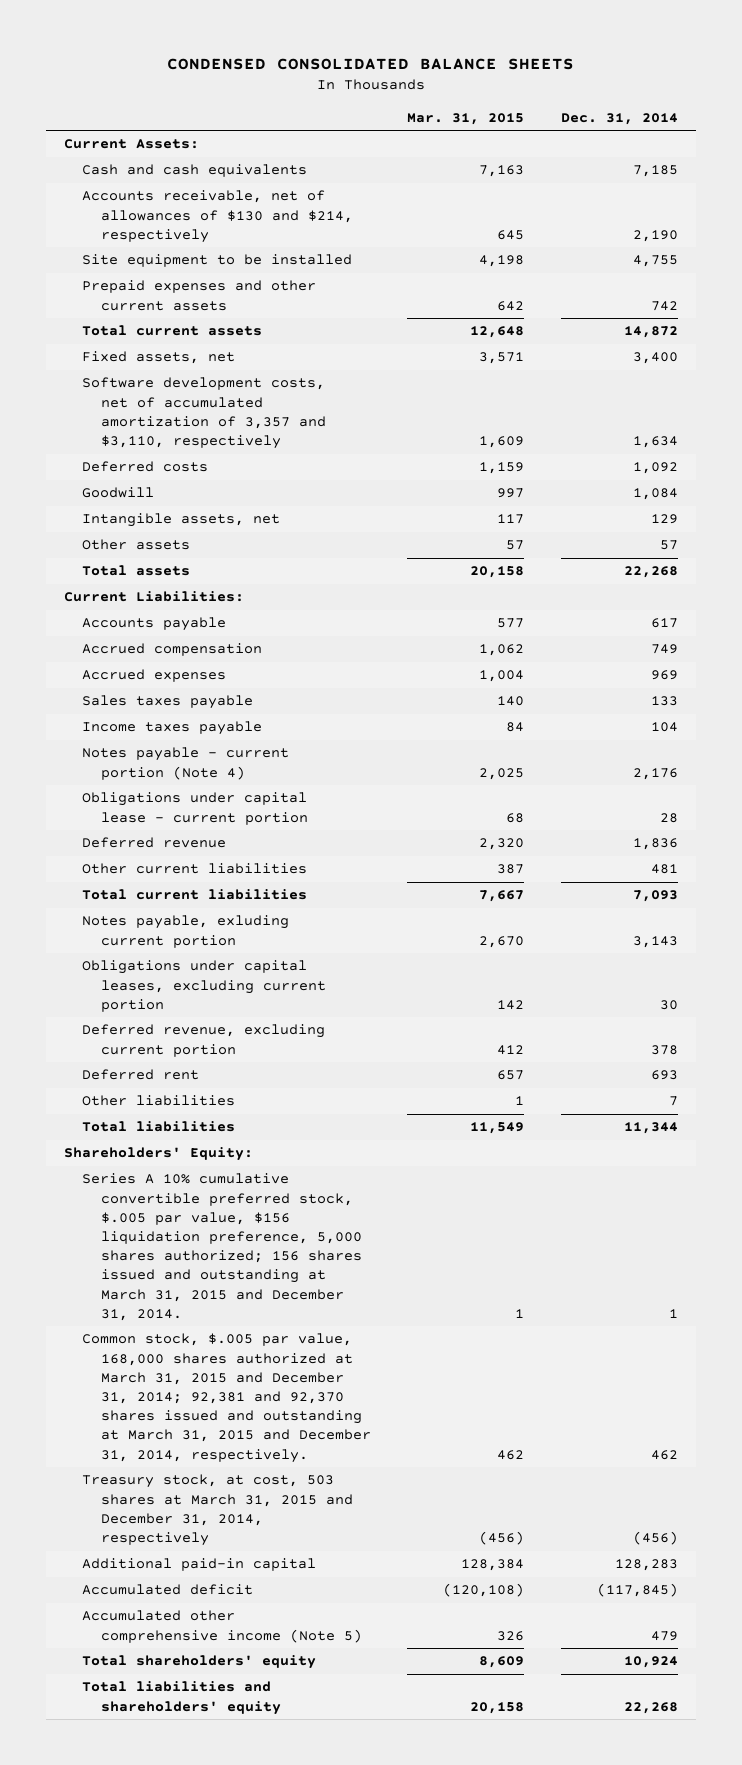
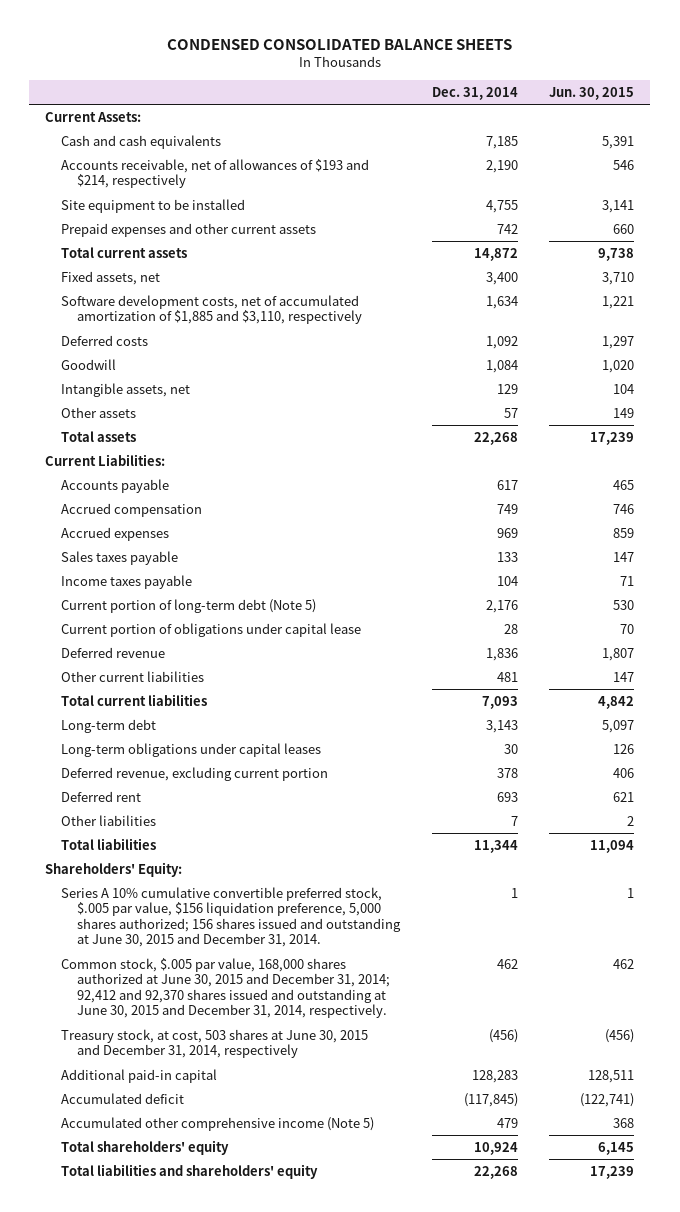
[407,112,525,125] Mar. 31, 2015 -> none
none -> [549,87,635,101] Jun. 30, 2015
[82,190,353,243] Accounts receivable, net of allowances of $130 and $214, respectively -> [61,158,370,189] Accounts receivable, net of allowances of $193 and $214, respectively
[82,377,326,450] Software development costs, net of accumulated amortization of 3,357 and $3,110, respectively -> [61,294,362,325] Software development costs, net of accumulated amortization of $1,885 and $3,110, respectively
[82,747,290,780] Notes payable - current portion (Note 4) -> [61,598,317,613] Current portion of long-term debt (Note 5)
[82,792,308,825] Obligations under capital lease - current portion -> [61,622,362,637] Current portion of obligations under capital lease
[82,915,290,948] Notes payable, exluding current portion -> [61,718,157,733] Long-term debt
[82,960,326,1012] Obligations under capital leases, excluding current portion -> [61,742,322,757] Long-term obligations under capital leases
[82,1173,362,1321] Series A 10% cumulative convertible preferred stock, $.005 par value, $156 liquidation preference, 5,000 shares authorized; 156 shares issued and outstanding at March 31, 2015 and December 31, 2014. -> [61,886,401,948] Series A 10% cumulative convertible preferred stock, $.005 par value, $156 liquidation preference, 5,000 shares authorized; 156 shares issued and outstanding at June 30, 2015 and December 31, 2014.
[82,1333,371,1463] Common stock, $.005 par value, 168,000 shares authorized at March 31, 2015 and December 31, 2014; 92,381 and 92,370 shares issued and outstanding at March 31, 2015 and December 31, 2014, respectively. -> [61,957,390,1019] Common stock, $.005 par value, 168,000 shares authorized at June 30, 2015 and December 31, 2014; 92,412 and 92,370 shares issued and outstanding at June 30, 2015 and December 31, 2014, respectively.
[82,1474,353,1547] Treasury stock, at cost, 503 shares at March 31, 2015 and December 31, 2014, respectively -> [61,1028,369,1059] Treasury stock, at cost, 503 shares at June 30, 2015 and December 31, 2014, respectively

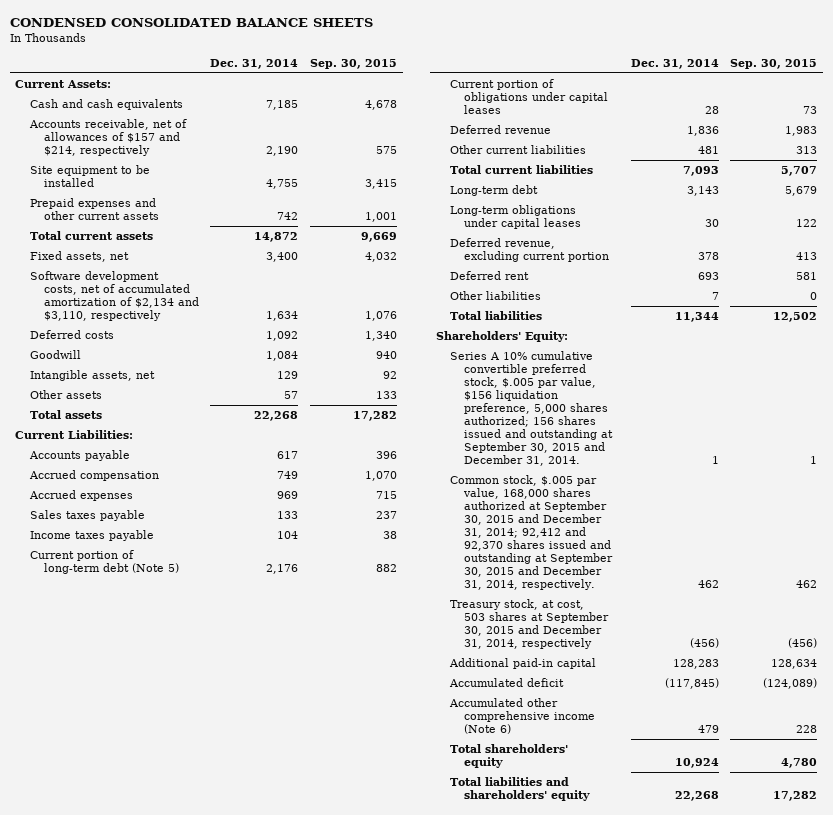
[549,87,635,101] Jun. 30, 2015 -> none
none -> [309,58,397,69] Sep. 30, 2015
[61,158,370,189] Accounts receivable, net of allowances of $193 and $214, respectively -> [28,118,187,156] Accounts receivable, net of allowances of $157 and $214, respectively
[61,294,362,325] Software development costs, net of accumulated amortization of $1,885 and $3,110, respectively -> [29,270,199,321] Software development costs, net of accumulated amortization of $2,134 and $3,110, respectively
[61,622,362,637] Current portion of obligations under capital lease -> [450,78,609,114] Current portion of obligations under capital leases
[61,886,401,948] Series A 10% cumulative convertible preferred stock, $.005 par value, $156 liquidation preference, 5,000 shares authorized; 156 shares issued and outstanding at June 30, 2015 and December 31, 2014. -> [450,350,614,467] Series A 10% cumulative convertible preferred stock, $.005 par value, $156 liquidation preference, 5,000 shares authorized; 156 shares issued and outstanding at September 30, 2015 and December 31, 2014.
[61,957,390,1019] Common stock, $.005 par value, 168,000 shares authorized at June 30, 2015 and December 31, 2014; 92,412 and 92,370 shares issued and outstanding at June 30, 2015 and December 31, 2014, respectively. -> [450,474,614,591] Common stock, $.005 par value, 168,000 shares authorized at September 30, 2015 and December 31, 2014; 92,412 and 92,370 shares issued and outstanding at September 30, 2015 and December 31, 2014, respectively.
[61,1028,369,1059] Treasury stock, at cost, 503 shares at June 30, 2015 and December 31, 2014, respectively -> [450,598,610,649] Treasury stock, at cost, 503 shares at September 30, 2015 and December 31, 2014, respectively
[61,1116,375,1131] Accumulated other comprehensive income (Note 5) -> [449,697,596,734] Accumulated other comprehensive income (Note 6)

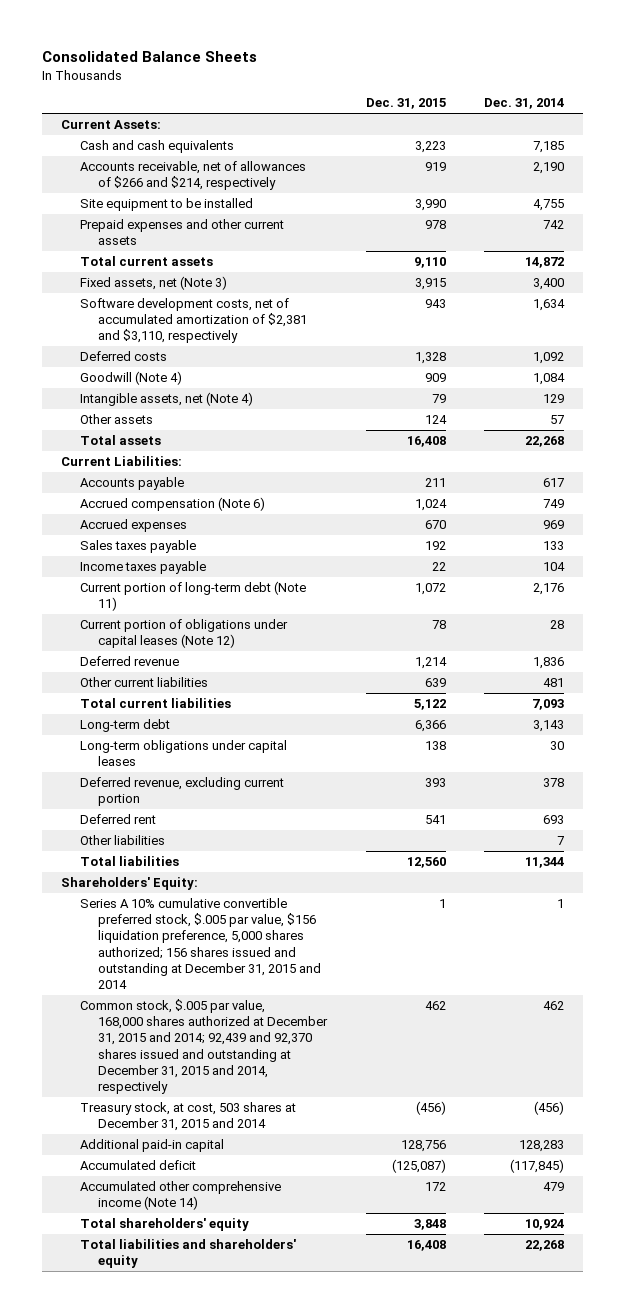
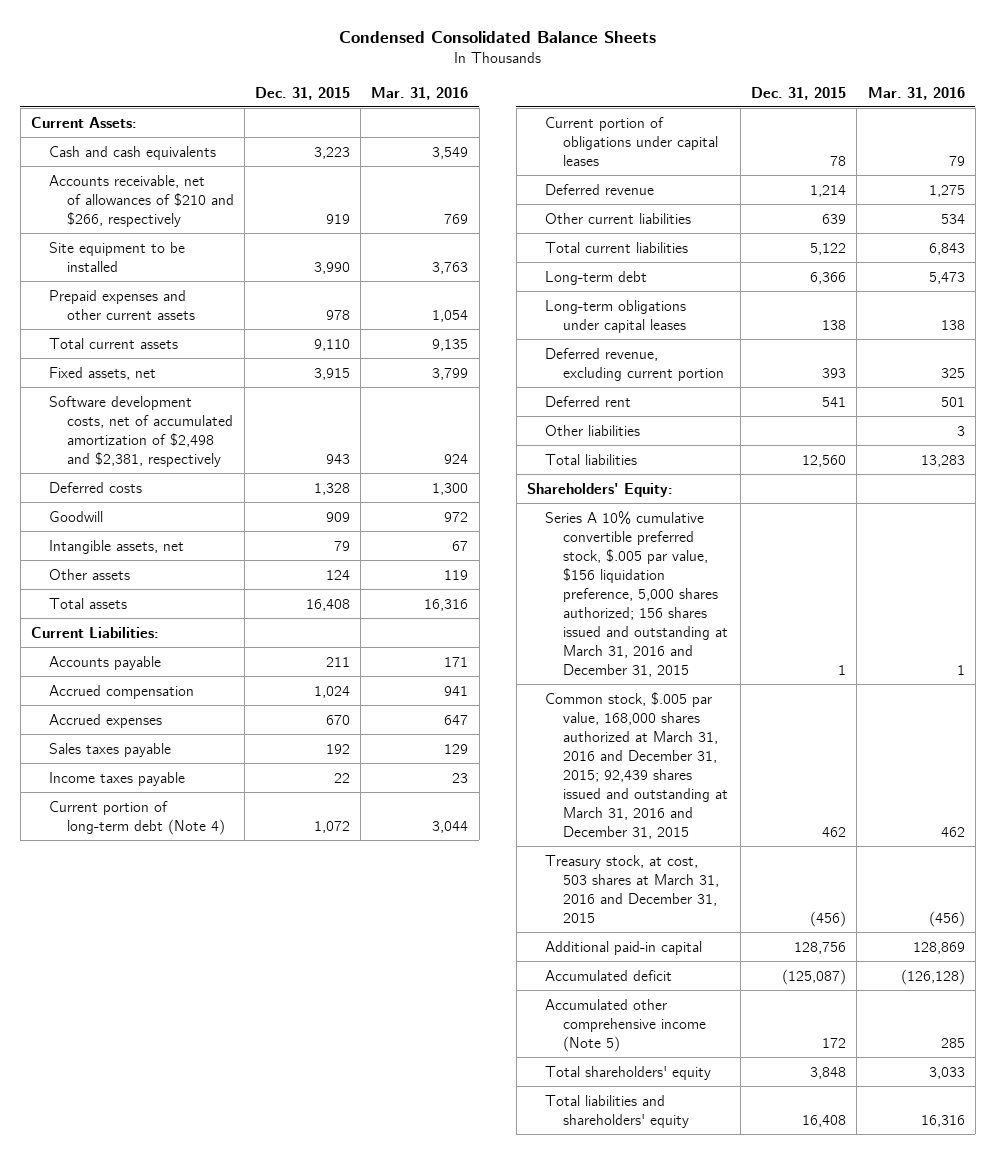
[42,51,258,63] Consolidated Balance Sheets -> [338,31,656,44] Condensed Consolidated Balance Sheets
[483,98,564,110] Dec. 31, 2014 -> none
none -> [371,86,469,100] Mar. 31, 2016
[79,160,306,191] Accounts receivable, net of allowances of $266 and $214, respectively -> [48,174,234,227] Accounts receivable, net of allowances of $210 and $266, respectively
[79,275,227,290] Fixed assets, net (Note 3) -> [48,366,156,380] Fixed assets, net
[79,297,308,344] Software development costs, net of accumulated amortization of $2,381 and $3,110, respectively -> [48,395,233,467] Software development costs, net of accumulated amortization of $2,498 and $2,381, respectively
[79,370,182,385] Goodwill (Note 4) -> [48,510,103,522] Goodwill
[79,391,253,406] Intangible assets, net (Note 4) -> [48,539,184,554] Intangible assets, net
[79,496,265,511] Accrued compensation (Note 6) -> [48,684,194,699] Accrued compensation
[79,580,306,612] Current portion of long-term debt (Note 11) -> [48,800,225,835] Current portion of long-term debt (Note 4)
[79,618,288,649] Current portion of obligations under capital leases (Note 12) -> [544,116,719,166] Current portion of obligations under capital leases
[79,897,322,990] Series A 10% cumulative convertible preferred stock, $.005 par value, $156 liquidation preference, 5,000 shares authorized; 156 shares issued and outstanding at December 31, 2015 and 2014 -> [544,510,729,677] Series A 10% cumulative convertible preferred stock, $.005 par value, $156 liquidation preference, 5,000 shares authorized; 156 shares issued and outstanding at March 31, 2016 and December 31, 2015
[79,998,329,1095] Common stock, $.005 par value, 168,000 shares authorized at December 31, 2015 and 2014; 92,439 and 92,370 shares issued and outstanding at December 31, 2015 and 2014, respectively -> [544,691,729,839] Common stock, $.005 par value, 168,000 shares authorized at March 31, 2016 and December 31, 2015; 92,439 shares issued and outstanding at March 31, 2016 and December 31, 2015
[79,1101,296,1132] Treasury stock, at cost, 503 shares at December 31, 2015 and 2014 -> [544,854,720,923] Treasury stock, at cost, 503 shares at March 31, 2016 and December 31, 2015
[79,1180,281,1211] Accumulated other comprehensive income (Note 14) -> [544,998,707,1052] Accumulated other comprehensive income (Note 5)

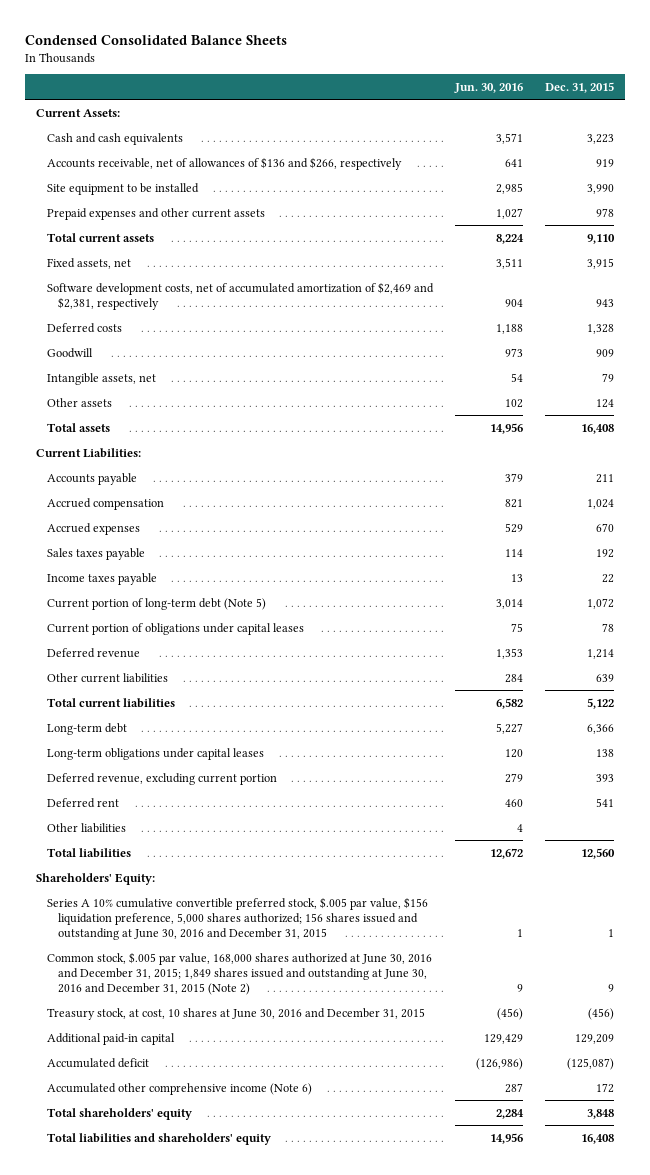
[371,86,469,100] Mar. 31, 2016 -> none
none -> [453,82,523,93] Jun. 30, 2016
[48,174,234,227] Accounts receivable, net of allowances of $210 and $266, respectively -> [47,156,403,170] Accounts receivable, net of allowances of $136 and $266, respectively
[48,395,233,467] Software development costs, net of accumulated amortization of $2,498 and $2,381, respectively -> [47,281,435,310] Software development costs, net of accumulated amortization of $2,469 and $2,381, respectively
[48,800,225,835] Current portion of long-term debt (Note 4) -> [47,597,267,610] Current portion of long-term debt (Note 5)
[544,510,729,677] Series A 10% cumulative convertible preferred stock, $.005 par value, $156 liquidation preference, 5,000 shares authorized; 156 shares issued and outstanding at March 31, 2016 and December 31, 2015 -> [47,896,429,940] Series A 10% cumulative convertible preferred stock, $.005 par value, $156 liquidation preference, 5,000 shares authorized; 156 shares issued and outstanding at June 30, 2016 and December 31, 2015
[544,691,729,839] Common stock, $.005 par value, 168,000 shares authorized at March 31, 2016 and December 31, 2015; 92,439 shares issued and outstanding at March 31, 2016 and December 31, 2015 -> [47,951,433,995] Common stock, $.005 par value, 168,000 shares authorized at June 30, 2016 and December 31, 2015; 1,849 shares issued and outstanding at June 30, 2016 and December 31, 2015 (Note 2)
[822,826,847,837] 462 -> [607,983,614,992] 9
[544,854,720,923] Treasury stock, at cost, 503 shares at March 31, 2016 and December 31, 2015 -> [47,1007,426,1020] Treasury stock, at cost, 10 shares at June 30, 2016 and December 31, 2015
[794,941,847,954] 128,756 -> [574,1033,614,1044] 129,209
[544,998,707,1052] Accumulated other comprehensive income (Note 5) -> [47,1082,313,1095] Accumulated other comprehensive income (Note 6)

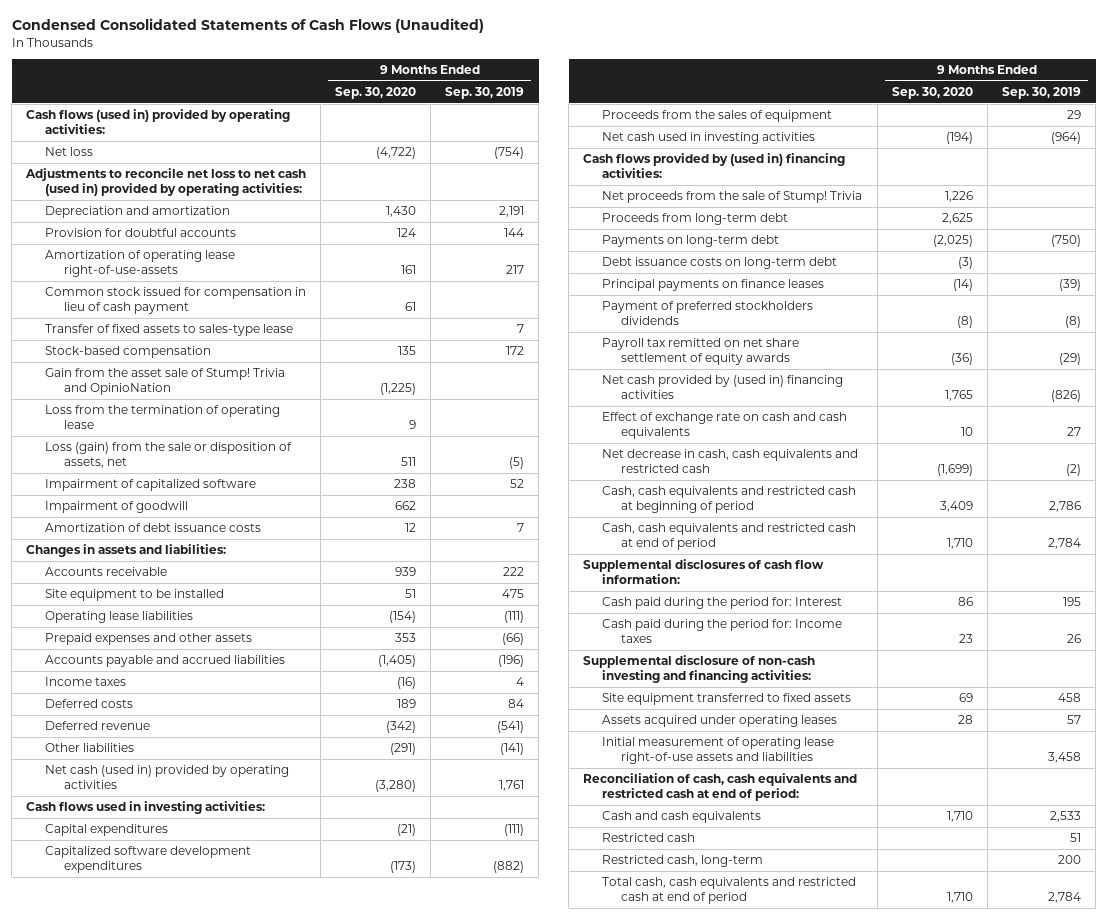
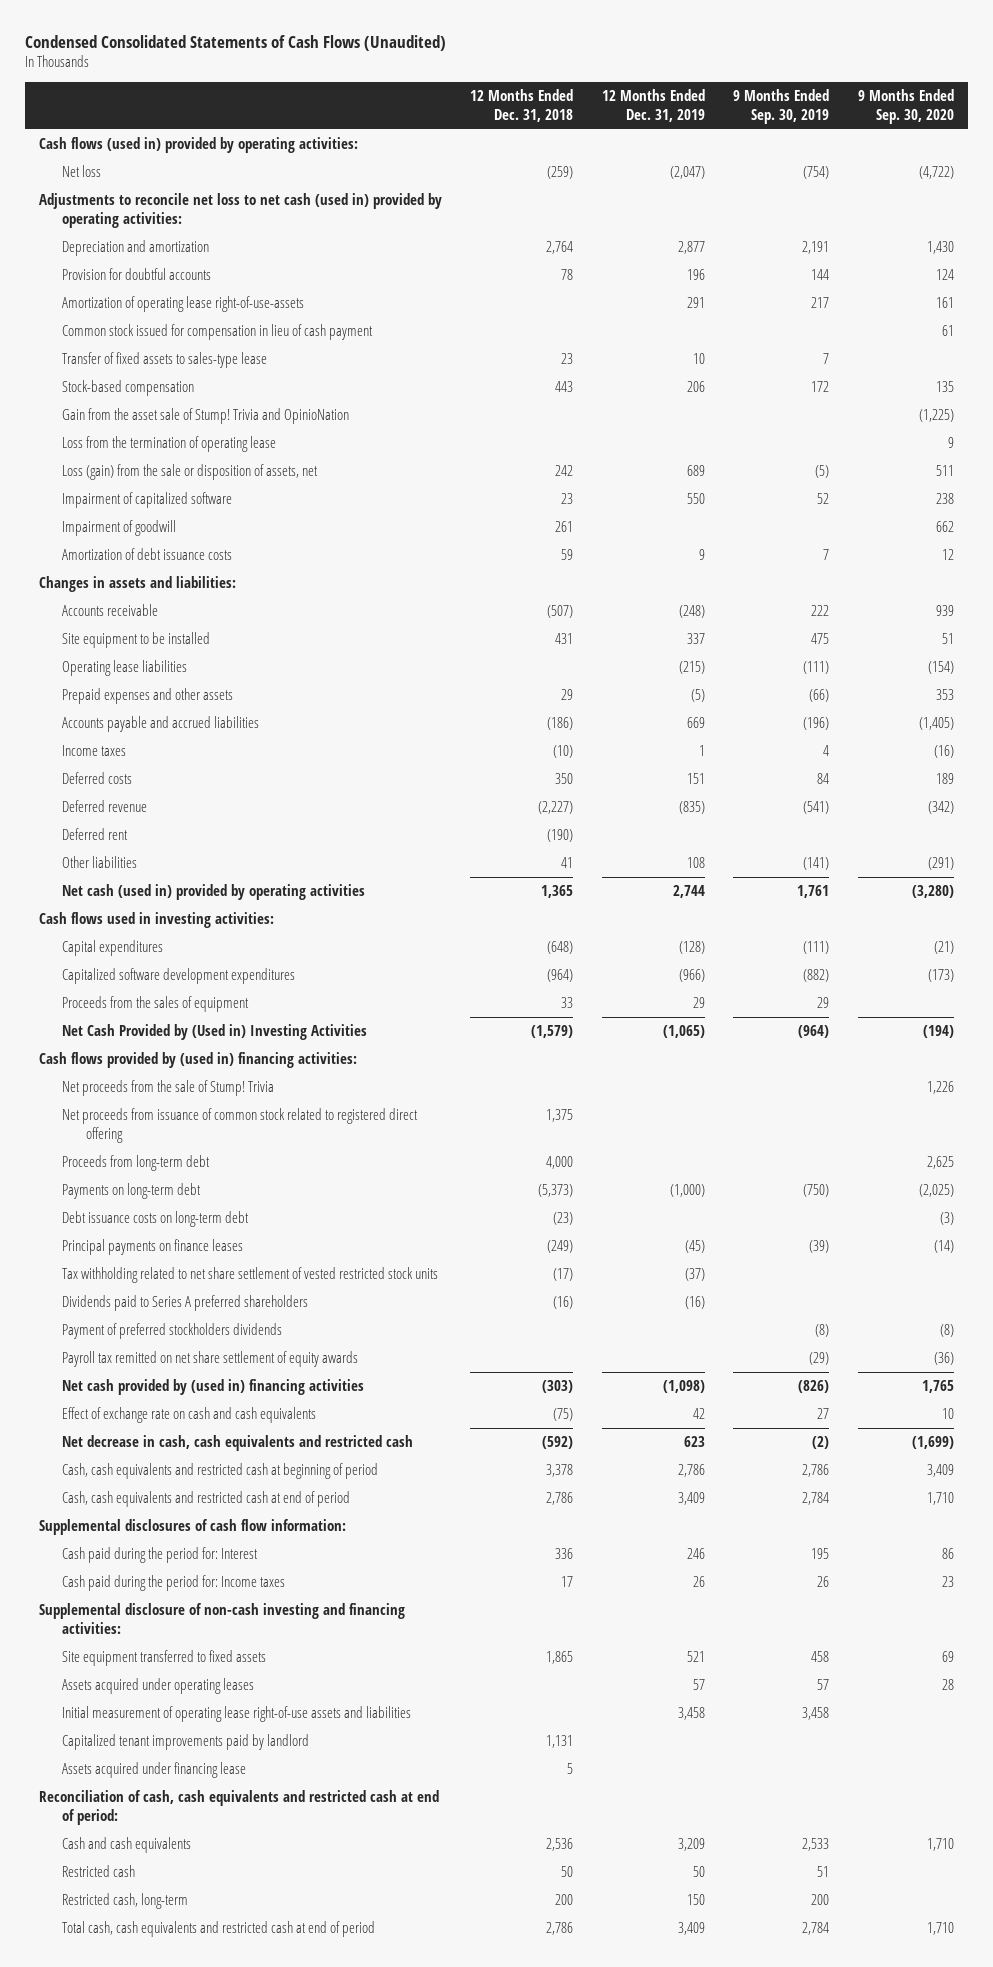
none -> [470,89,574,122] 12 Months Ended Dec. 31, 2018
none -> [601,89,705,122] 12 Months Ended Dec. 31, 2019
none -> [62,828,129,841] Deferred rent
[602,132,816,145] Net cash used in investing activities -> [62,1024,368,1041] Net Cash Provided by (Used in) Investing Activities
none -> [62,1108,419,1143] Net proceeds from issuance of common stock related to registered direct offering
none -> [62,1267,439,1284] Tax withholding related to net share settlement of vested restricted stock units
none -> [62,1295,309,1312] Dividends paid to Series A preferred shareholders
none -> [62,1734,310,1751] Capitalized tenant improvements paid by landlord
none -> [62,1762,247,1779] Assets acquired under financing lease

